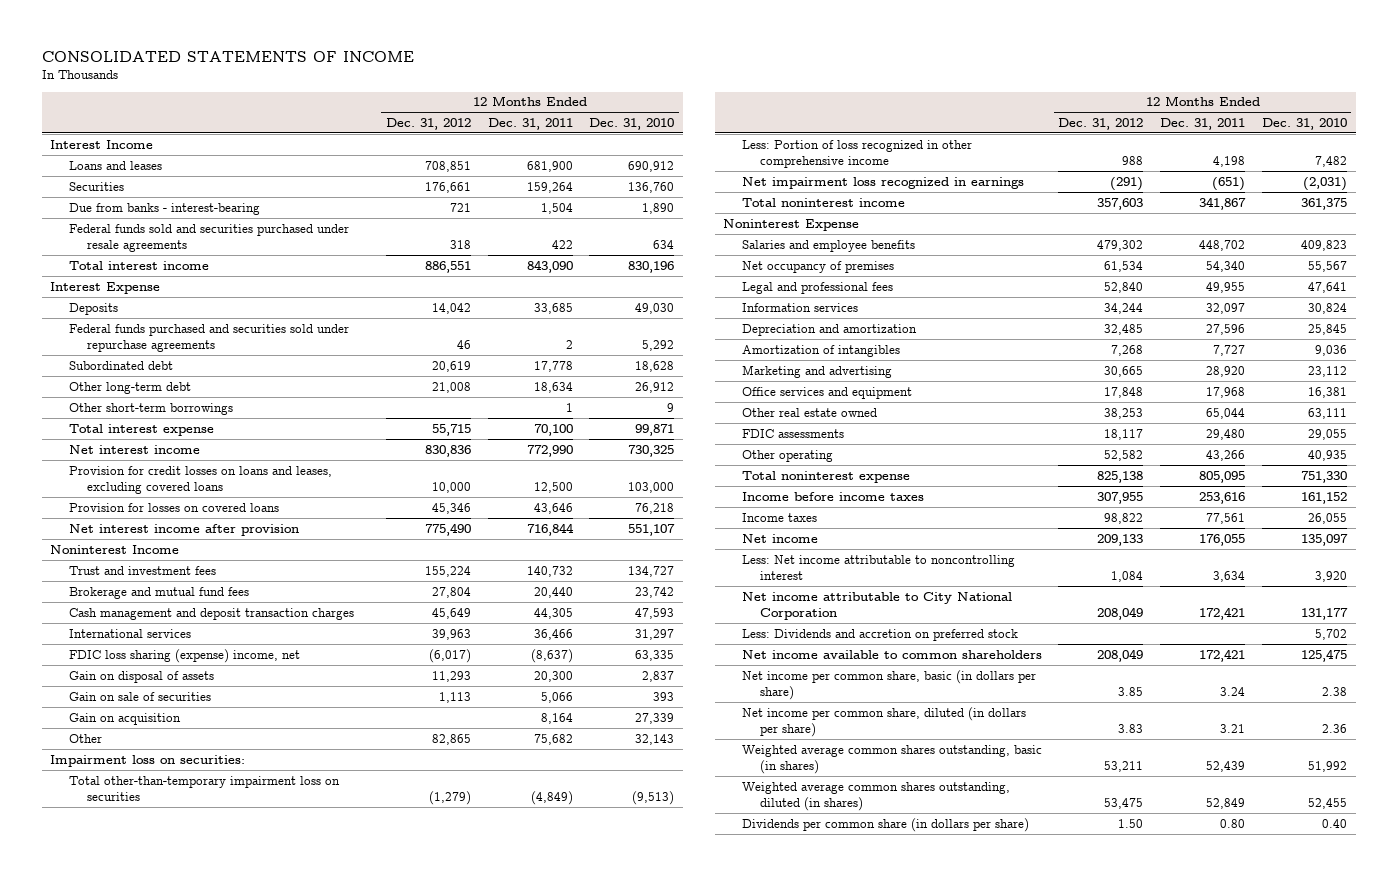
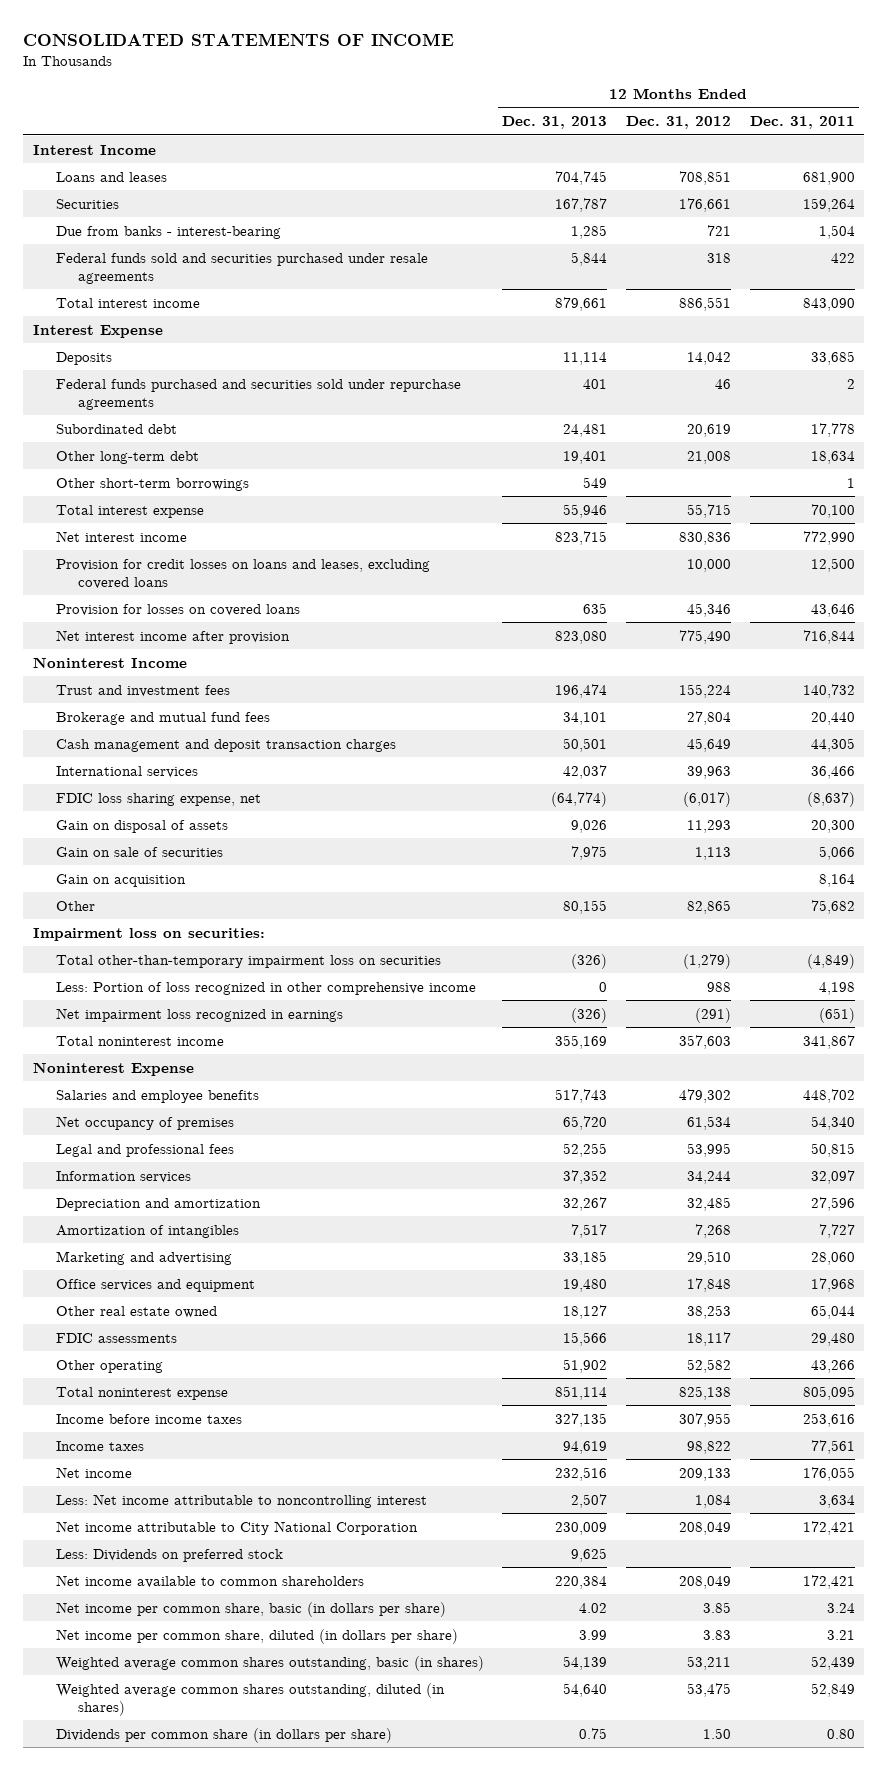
[589,118,675,131] Dec. 31, 2010 -> none
none -> [502,116,608,130] Dec. 31, 2013
[68,648,300,663] FDIC loss sharing (expense) income, net -> [55,792,261,806] FDIC loss sharing expense, net
[1104,281,1144,293] 52,840 -> [686,1142,731,1157] 53,995
[1206,281,1246,293] 49,955 -> [810,1142,855,1157] 50,815
[1104,365,1144,377] 30,665 -> [686,1250,731,1265] 29,510
[1206,365,1246,377] 28,920 -> [810,1251,855,1265] 28,060
[741,628,1018,641] Less: Dividends and accretion on preferred stock -> [55,1548,283,1562] Less: Dividends on preferred stock

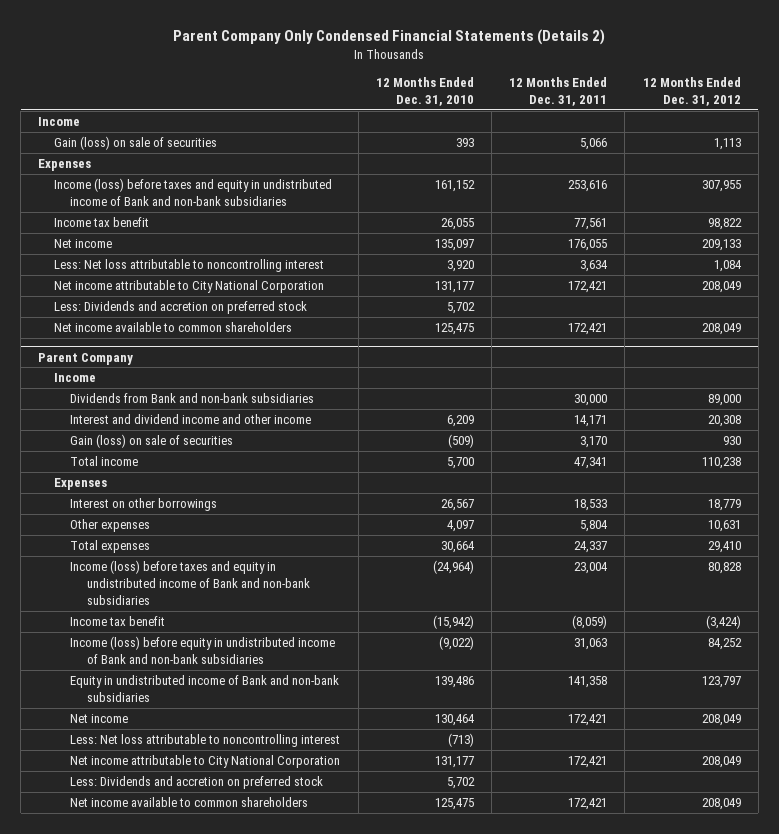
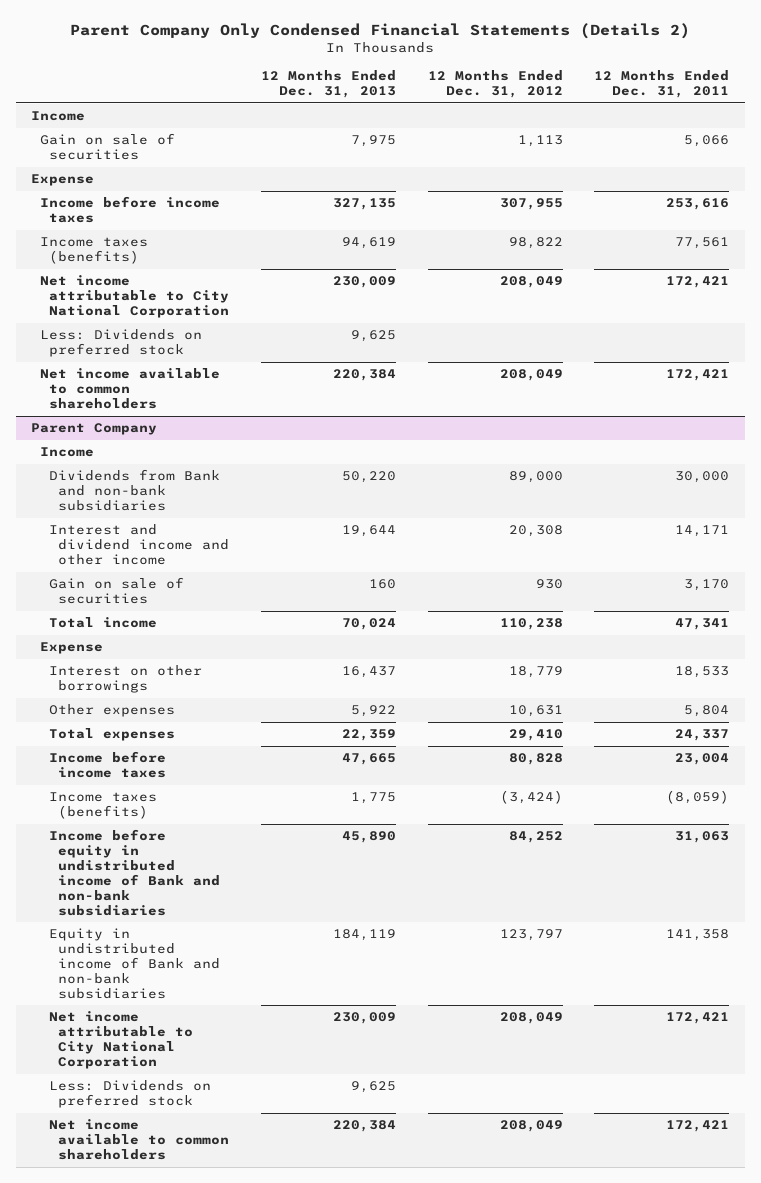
[375,77,474,106] 12 Months Ended Dec. 31, 2010 -> none
none -> [260,70,396,99] 12 Months Ended Dec. 31, 2013
[54,239,113,249] Net income -> none
[54,259,325,273] Less: Net loss attributable to noncontrolling interest -> none
[54,136,218,151] Gain (loss) on sale of securities -> [40,133,176,161] Gain on sale of securities
[38,159,92,172] Expenses -> [31,174,95,187] Expense
[54,178,333,206] Income (loss) before taxes and equity in undistributed income of Bank and non-bank subsidiaries -> [40,196,221,224] Income before income taxes
[54,217,150,228] Income tax benefit -> [40,237,149,265] Income taxes (benefits)
[54,301,308,315] Less: Dividends and accretion on preferred stock -> [40,329,203,358] Less: Dividends on preferred stock
[70,434,234,449] Gain (loss) on sale of securities -> [49,577,185,605] Gain on sale of securities
[54,478,108,491] Expenses -> [40,642,104,655] Expense
[70,560,310,605] Income (loss) before taxes and equity in undistributed income of Bank and non-bank subsidiaries -> [49,751,167,779] Income before income taxes
[70,616,166,627] Income tax benefit -> [49,792,158,820] Income taxes (benefits)
[70,636,336,664] Income (loss) before equity in undistributed income of Bank and non-bank subsidiaries -> [49,829,221,916] Income before equity in undistributed income of Bank and non-bank subsidiaries
[70,714,129,724] Net income -> none
[70,734,341,748] Less: Net loss attributable to noncontrolling interest -> none
[70,776,324,790] Less: Dividends and accretion on preferred stock -> [49,1080,212,1109] Less: Dividends on preferred stock

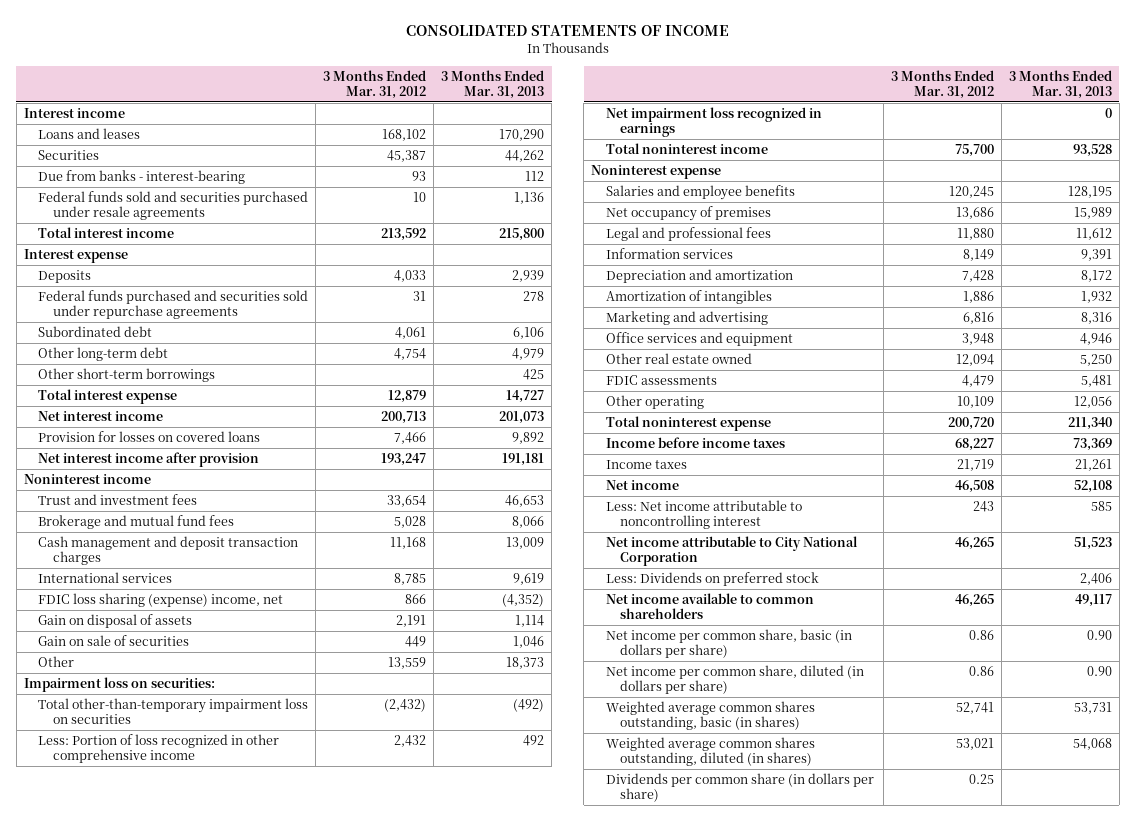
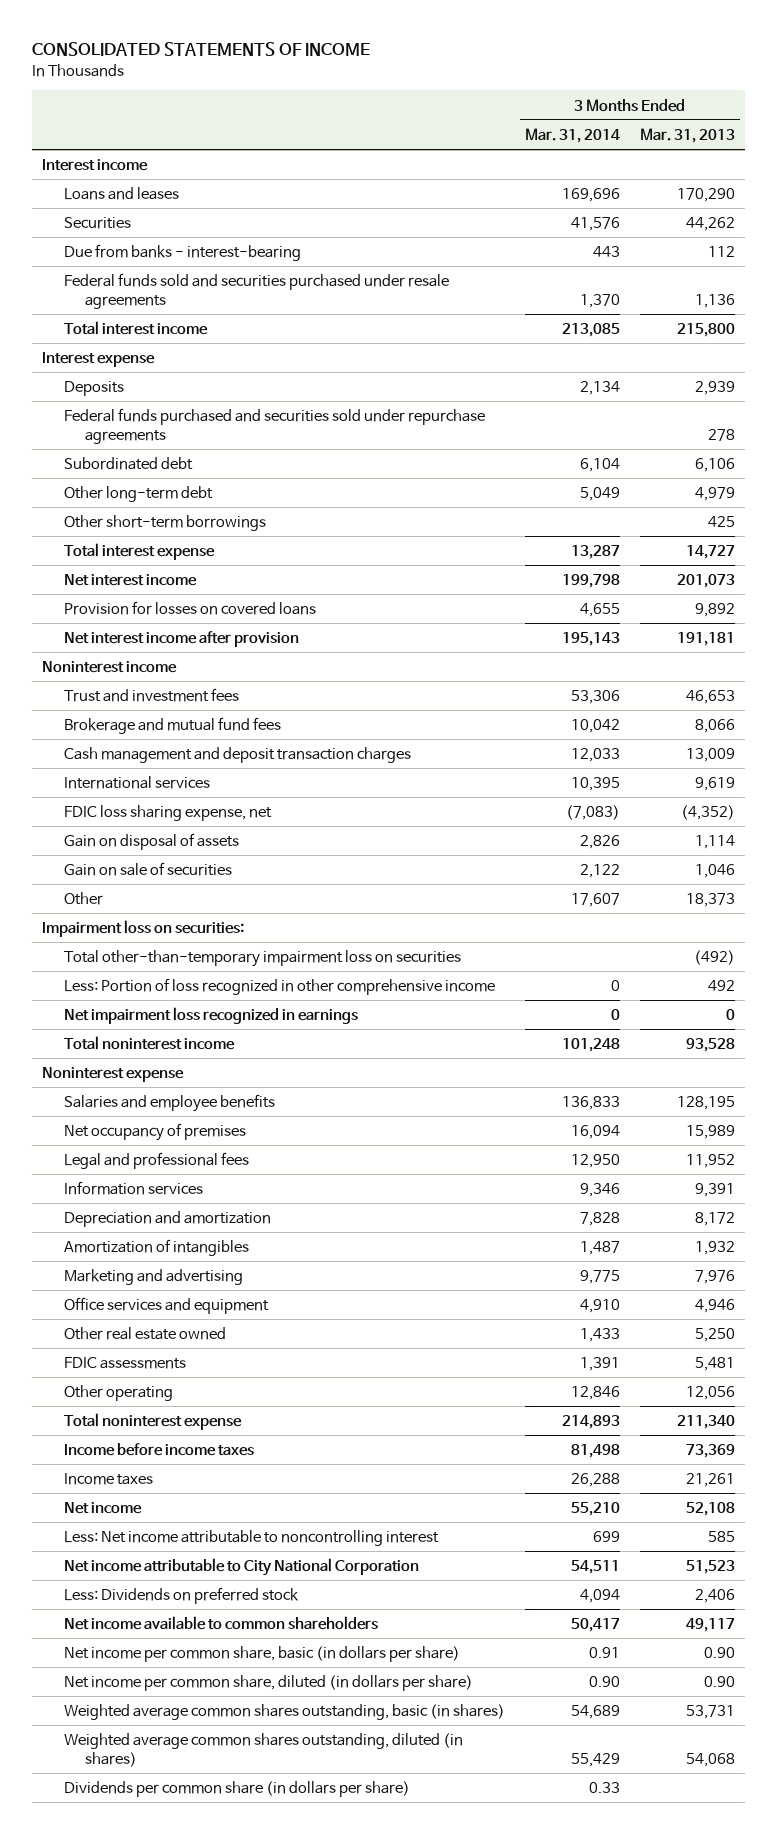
[323,69,427,99] 3 Months Ended Mar. 31, 2012 -> none
none -> [524,127,620,143] Mar. 31, 2014
[38,593,284,608] FDIC loss sharing (expense) income, net -> [63,805,272,822] FDIC loss sharing expense, net
[1075,228,1112,241] 11,612 -> [686,1154,736,1169] 11,952
[1080,312,1112,325] 8,316 -> [695,1270,736,1285] 7,976

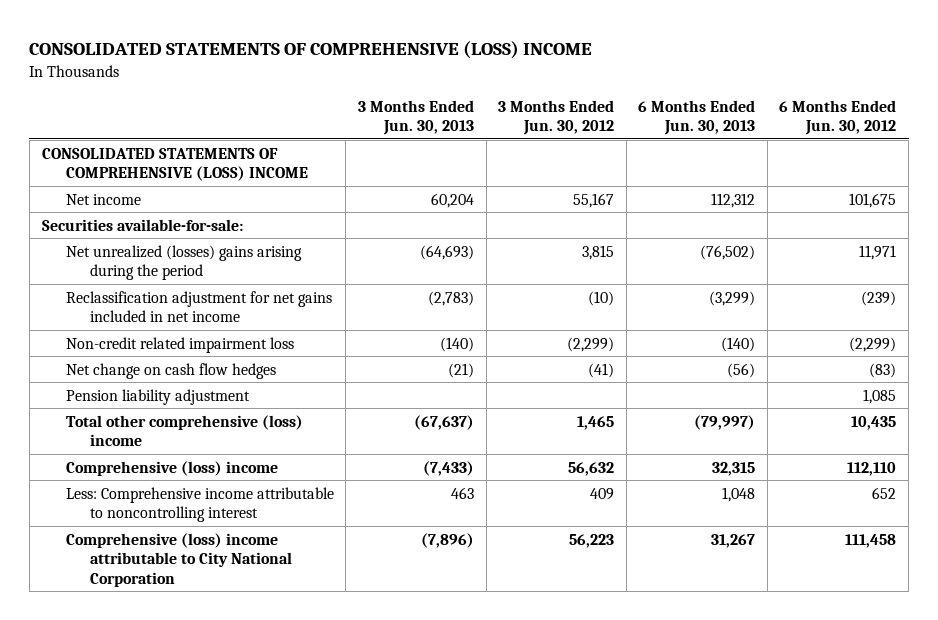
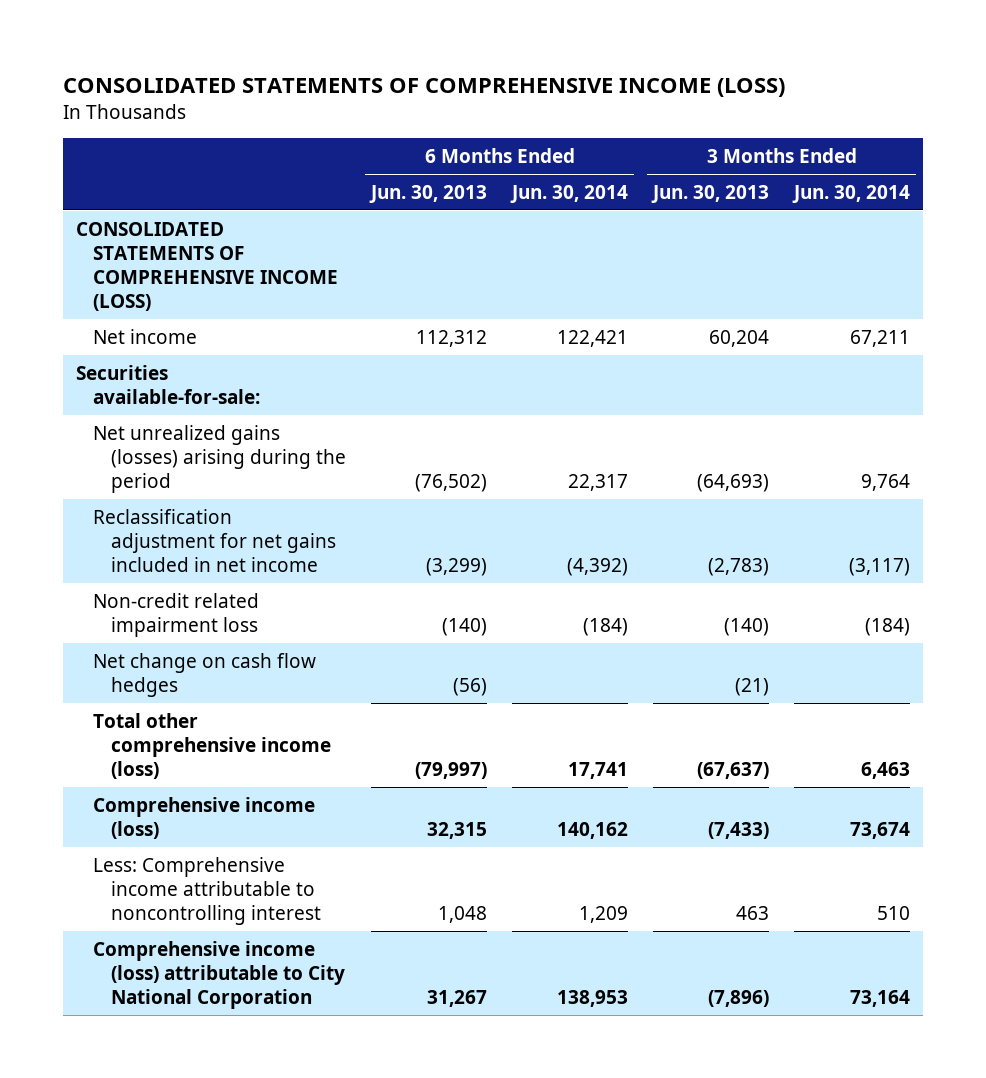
[29,40,593,59] CONSOLIDATED STATEMENTS OF COMPREHENSIVE (LOSS) INCOME -> [63,78,786,98] CONSOLIDATED STATEMENTS OF COMPREHENSIVE INCOME (LOSS)
[498,99,615,136] 3 Months Ended Jun. 30, 2012 -> none
[779,99,897,136] 6 Months Ended Jun. 30, 2012 -> none
none -> [510,184,629,203] Jun. 30, 2014
none -> [792,184,911,203] Jun. 30, 2014
[41,147,308,182] CONSOLIDATED STATEMENTS OF COMPREHENSIVE (LOSS) INCOME -> [76,221,339,311] CONSOLIDATED STATEMENTS OF COMPREHENSIVE INCOME (LOSS)
[65,244,302,281] Net unrealized (losses) gains arising during the period -> [93,424,346,493] Net unrealized gains (losses) arising during the period
[65,388,250,405] Pension liability adjustment -> none
[65,414,303,447] Total other comprehensive (loss) income -> [93,712,331,779] Total other comprehensive income (loss)
[65,460,278,476] Comprehensive (loss) income -> [93,796,316,839] Comprehensive income (loss)
[65,532,293,587] Comprehensive (loss) income attributable to City National Corporation -> [93,940,345,1009] Comprehensive income (loss) attributable to City National Corporation

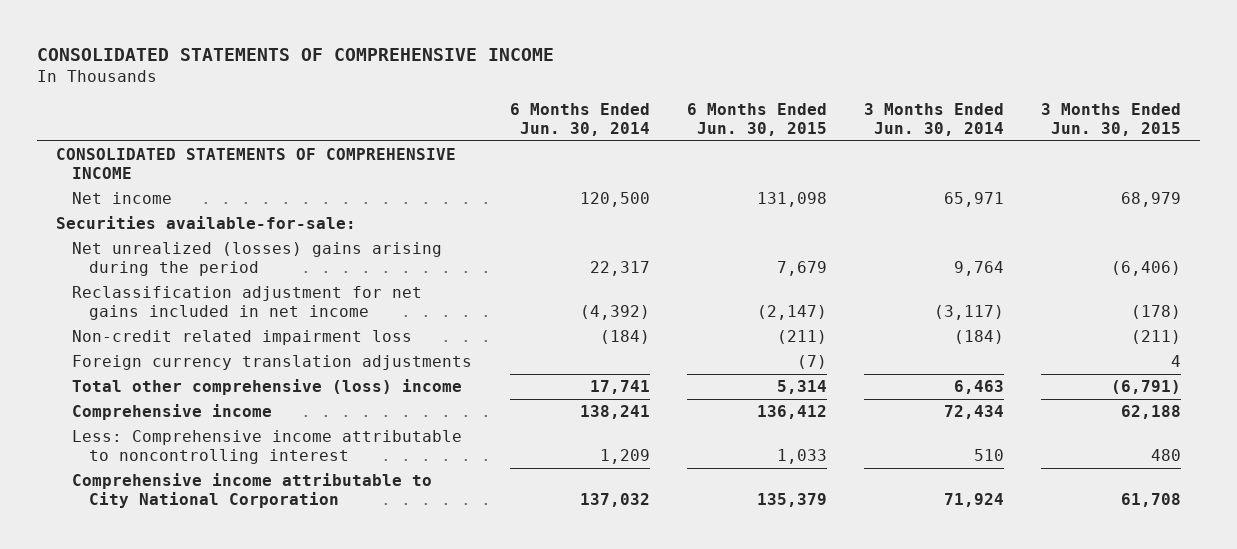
[63,78,786,98] CONSOLIDATED STATEMENTS OF COMPREHENSIVE INCOME (LOSS) -> [37,48,555,62] CONSOLIDATED STATEMENTS OF COMPREHENSIVE INCOME
[368,184,487,203] Jun. 30, 2013 -> none
[651,184,770,203] Jun. 30, 2013 -> none
none -> [686,103,827,136] 6 Months Ended Jun. 30, 2015
none -> [1041,103,1182,136] 3 Months Ended Jun. 30, 2015
[76,221,339,311] CONSOLIDATED STATEMENTS OF COMPREHENSIVE INCOME (LOSS) -> [56,148,457,179] CONSOLIDATED STATEMENTS OF COMPREHENSIVE INCOME
[557,329,629,347] 122,421 -> [579,192,650,208] 120,500
[850,329,911,347] 67,211 -> [943,192,1004,208] 65,971
[93,424,346,493] Net unrealized gains (losses) arising during the period -> [72,242,443,276] Net unrealized (losses) gains arising during the period
[93,652,317,697] Net change on cash flow hedges -> none
none -> [72,355,473,371] Foreign currency translation adjustments
[93,712,331,779] Total other comprehensive income (loss) -> [72,379,463,396] Total other comprehensive (loss) income
[93,796,316,839] Comprehensive income (loss) -> [72,404,273,421] Comprehensive income
[557,821,629,839] 140,162 -> [579,405,650,420] 138,241
[850,821,911,839] 73,674 -> [943,405,1004,420] 72,434
[93,940,345,1009] Comprehensive income (loss) attributable to City National Corporation -> [72,473,433,508] Comprehensive income attributable to City National Corporation
[557,989,629,1007] 138,953 -> [579,492,650,507] 137,032
[850,989,911,1007] 73,164 -> [943,492,1004,507] 71,924

